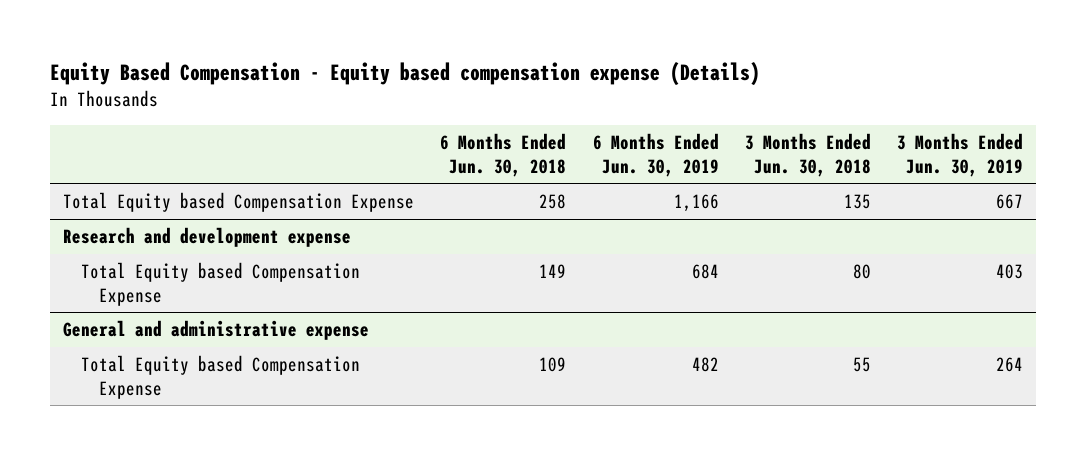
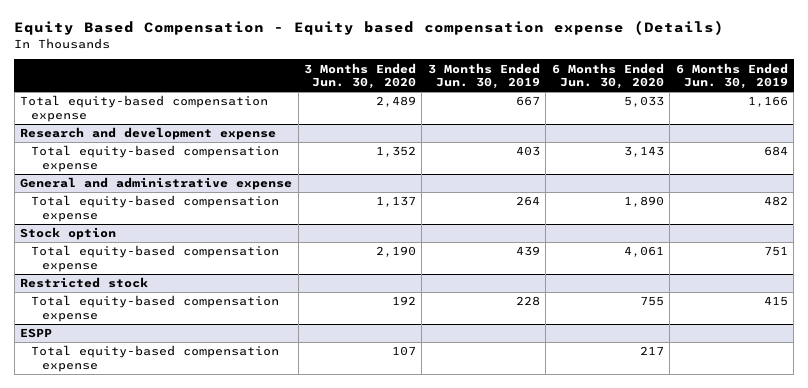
[440,132,567,177] 6 Months Ended Jun. 30, 2018 -> none
[744,132,871,177] 3 Months Ended Jun. 30, 2018 -> none
none -> [304,62,417,90] 3 Months Ended Jun. 30, 2020
none -> [551,62,664,90] 6 Months Ended Jun. 30, 2020
[63,191,415,212] Total Equity based Compensation Expense -> [20,95,269,122] Total equity-based compensation expense
[81,261,361,306] Total Equity based Compensation Expense -> [31,145,280,172] Total equity-based compensation expense
[81,354,361,399] Total Equity based Compensation Expense -> [31,195,280,222] Total equity-based compensation expense
none -> [20,227,117,241] Stock option
none -> [31,245,280,272] Total equity-based compensation expense
none -> [20,277,149,289] Restricted stock
none -> [31,295,280,322] Total equity-based compensation expense
none -> [20,328,53,339] ESPP
none -> [31,345,280,372] Total equity-based compensation expense

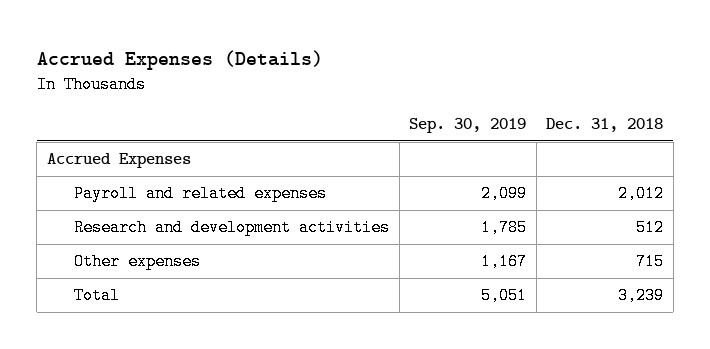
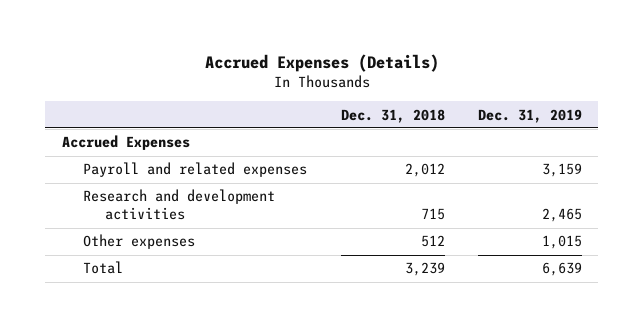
[409,118,527,134] Sep. 30, 2019 -> none
none -> [477,108,582,123] Dec. 31, 2019
[636,219,665,237] 512 -> [420,208,445,221] 715
[636,253,665,271] 715 -> [420,235,445,248] 512

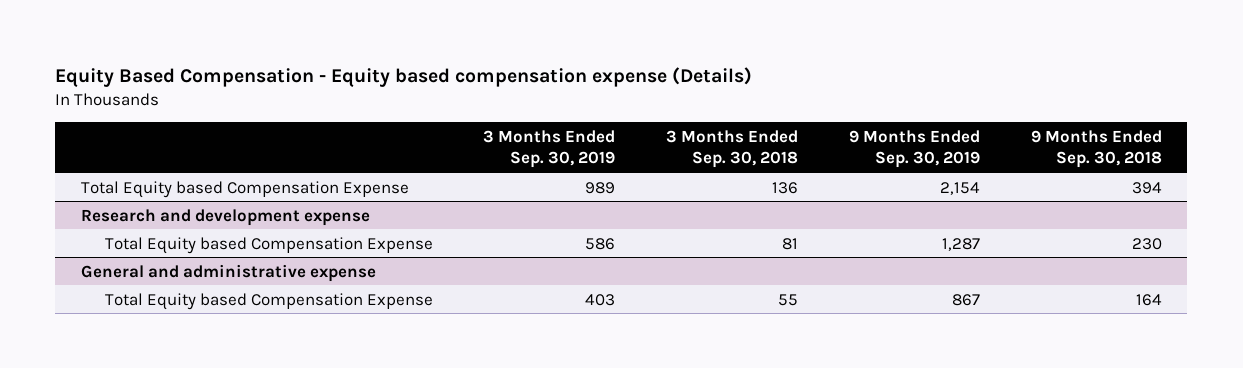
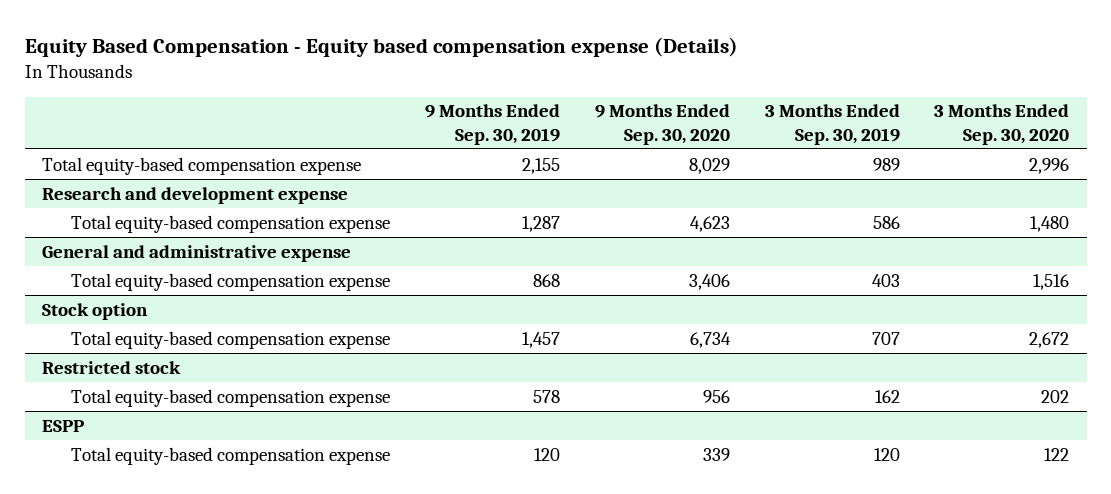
[666,129,799,169] 3 Months Ended Sep. 30, 2018 -> none
[1030,129,1162,169] 9 Months Ended Sep. 30, 2018 -> none
none -> [594,104,730,145] 9 Months Ended Sep. 30, 2020
none -> [934,104,1070,145] 3 Months Ended Sep. 30, 2020
[80,180,409,198] Total Equity based Compensation Expense -> [41,156,361,175] Total equity-based compensation expense
[940,181,981,195] 2,154 -> [521,157,560,174] 2,155
[104,236,433,254] Total Equity based Compensation Expense -> [70,214,390,233] Total equity-based compensation expense
[104,292,433,310] Total Equity based Compensation Expense -> [70,272,390,291] Total equity-based compensation expense
[952,293,981,306] 867 -> [532,273,560,287] 868
none -> [41,302,148,320] Stock option
none -> [70,330,390,349] Total equity-based compensation expense
none -> [41,360,181,374] Restricted stock
none -> [70,388,390,407] Total equity-based compensation expense
none -> [41,419,84,432] ESPP
none -> [70,446,390,465] Total equity-based compensation expense

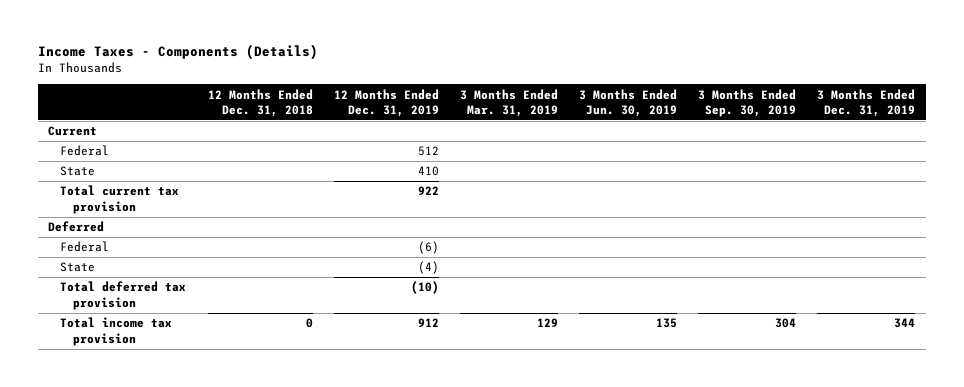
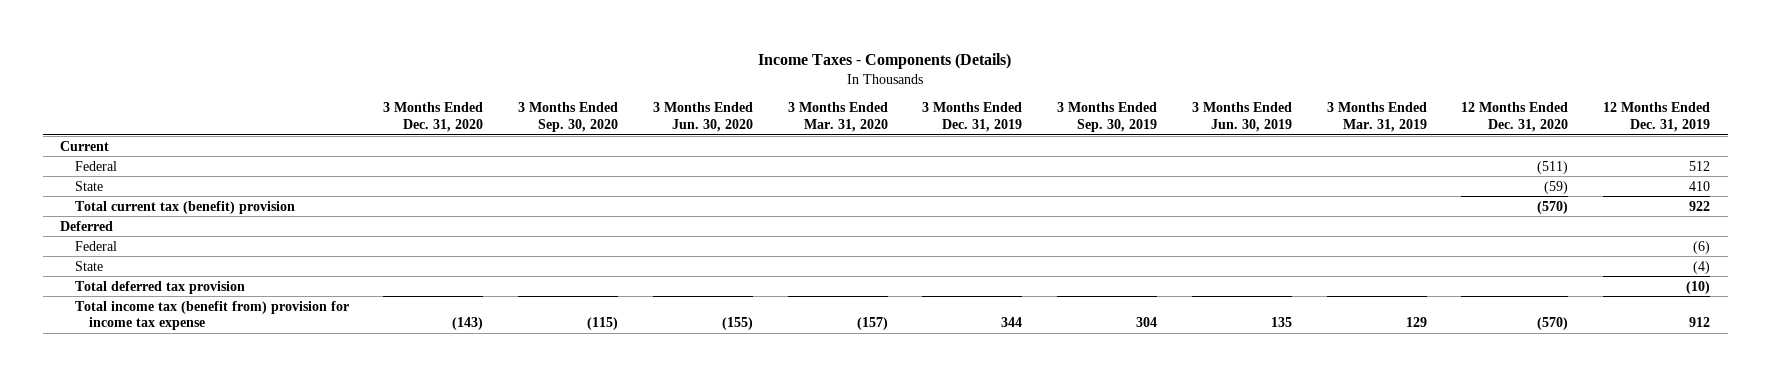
[207,88,313,117] 12 Months Ended Dec. 31, 2018 -> none
none -> [383,102,484,133] 3 Months Ended Dec. 31, 2020
none -> [518,102,619,133] 3 Months Ended Sep. 30, 2020
none -> [652,102,753,133] 3 Months Ended Jun. 30, 2020
none -> [787,102,888,133] 3 Months Ended Mar. 31, 2020
none -> [1461,102,1569,133] 12 Months Ended Dec. 31, 2020
[60,185,180,214] Total current tax provision -> [74,200,295,214] Total current tax (benefit) provision
[60,317,173,346] Total income tax provision -> [74,300,349,331] Total income tax (benefit from) provision for income tax expense

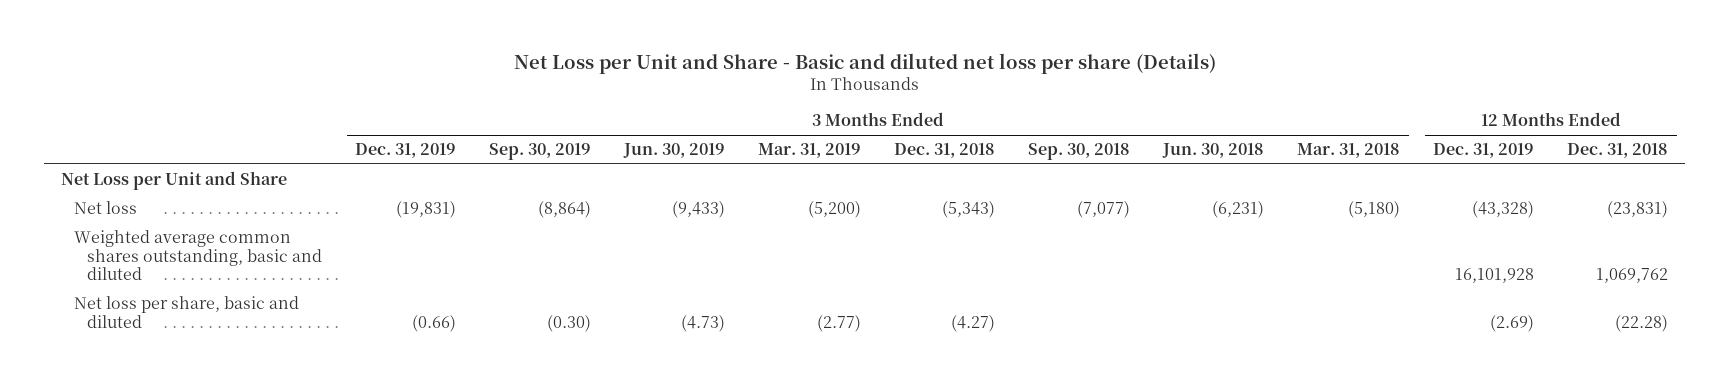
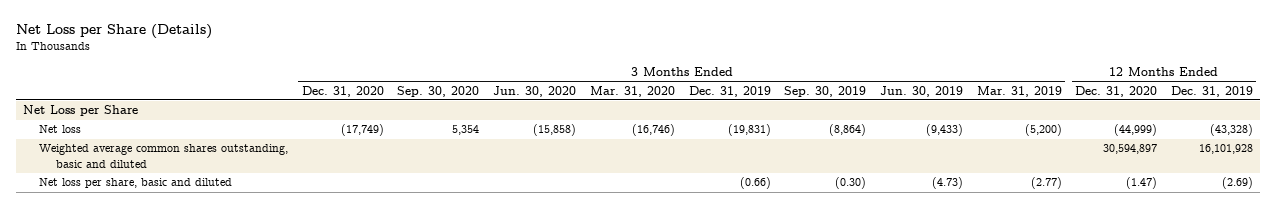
[513,52,1216,74] Net Loss per Unit and Share - Basic and diluted net loss per share (Details) -> [15,24,212,40] Net Loss per Share (Details)
[894,143,996,159] Dec. 31, 2018 -> none
[1028,143,1131,161] Sep. 30, 2018 -> none
[1162,143,1265,159] Jun. 30, 2018 -> none
[1297,143,1401,159] Mar. 31, 2018 -> none
[1567,143,1669,159] Dec. 31, 2018 -> none
none -> [301,85,384,97] Dec. 31, 2020
none -> [397,85,480,97] Sep. 30, 2020
none -> [493,85,577,97] Jun. 30, 2020
none -> [589,85,675,97] Mar. 31, 2020
none -> [1075,85,1158,97] Dec. 31, 2020
[60,171,287,191] Net Loss per Unit and Share -> [22,105,138,117] Net Loss per Share

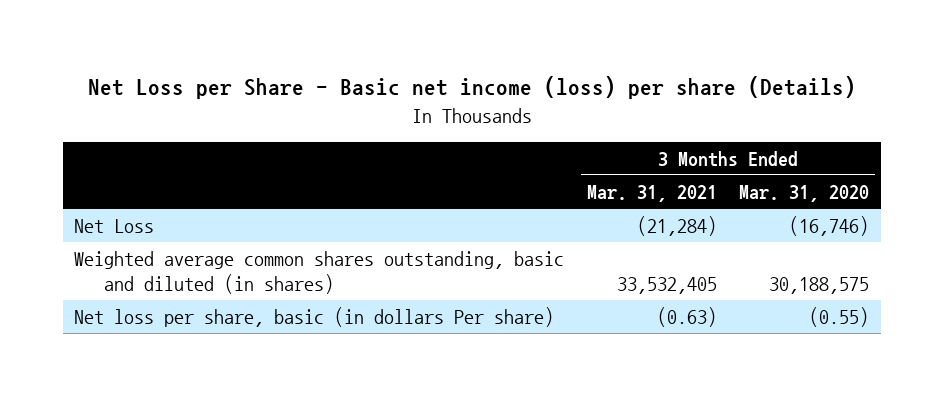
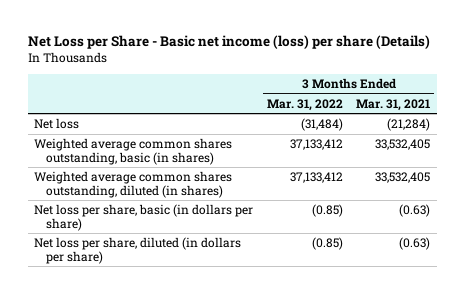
[739,184,870,202] Mar. 31, 2020 -> none
none -> [266,98,343,111] Mar. 31, 2022
[74,219,155,234] Net Loss -> [34,118,80,130] Net loss
[74,251,565,294] Weighted average common shares outstanding, basic and diluted (in shares) -> [34,138,233,165] Weighted average common shares outstanding, basic (in shares)
none -> [34,171,233,198] Weighted average common shares outstanding, diluted (in shares)
[74,307,555,328] Net loss per share, basic (in dollars Per share) -> [34,204,254,231] Net loss per share, basic (in dollars per share)
none -> [34,237,242,264] Net loss per share, diluted (in dollars per share)

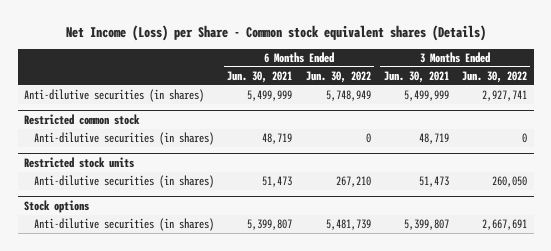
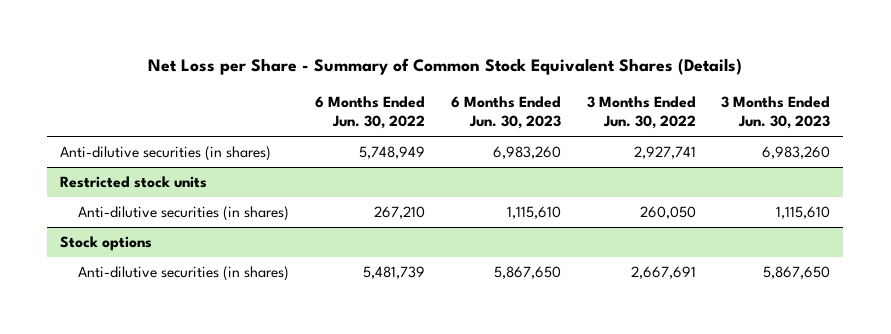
[65,24,486,41] Net Income (Loss) per Share - Common stock equivalent shares (Details) -> [148,58,743,76] Net Loss per Share - Summary of Common Stock Equivalent Shares (Details)
[227,70,293,83] Jun. 30, 2021 -> none
[383,70,449,83] Jun. 30, 2021 -> none
none -> [450,95,561,130] 6 Months Ended Jun. 30, 2023
none -> [721,95,831,130] 3 Months Ended Jun. 30, 2023
[24,114,141,126] Restricted common stock -> none
[34,132,215,146] Anti-dilutive securities (in shares) -> none

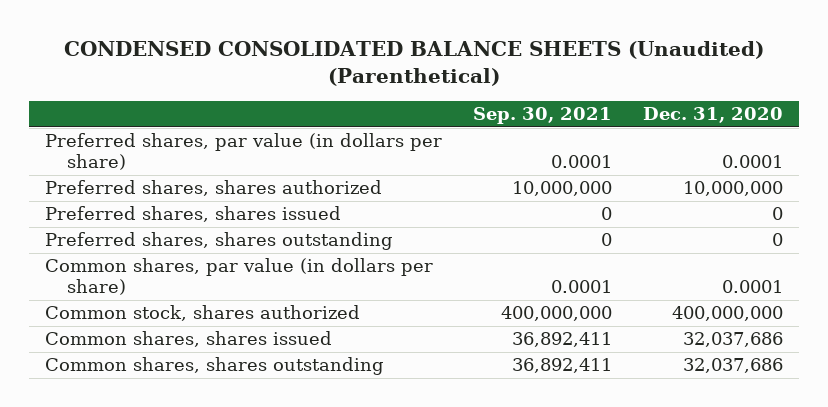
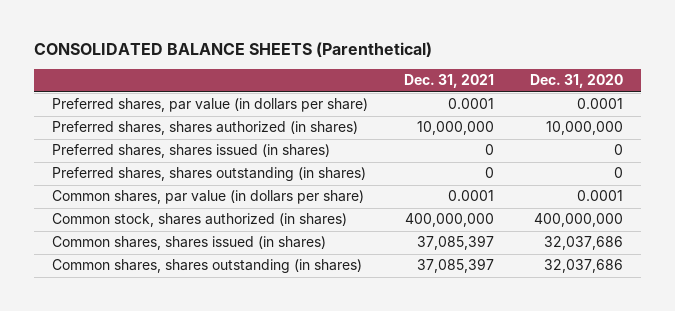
[64,41,765,87] CONDENSED CONSOLIDATED BALANCE SHEETS (Unaudited) (Parenthetical) -> [33,42,432,58] CONSOLIDATED BALANCE SHEETS (Parenthetical)
[473,107,613,125] Sep. 30, 2021 -> none
none -> [403,74,494,89] Dec. 31, 2021
[44,180,382,197] Preferred shares, shares authorized -> [51,121,358,136] Preferred shares, shares authorized (in shares)
[44,206,341,223] Preferred shares, shares issued -> [51,144,330,159] Preferred shares, shares issued (in shares)
[44,232,393,251] Preferred shares, shares outstanding -> [51,167,366,182] Preferred shares, shares outstanding (in shares)
[44,305,360,322] Common stock, shares authorized -> [51,213,347,228] Common stock, shares authorized (in shares)
[44,331,332,348] Common shares, shares issued -> [51,236,326,251] Common shares, shares issued (in shares)
[44,357,384,376] Common shares, shares outstanding -> [51,259,362,274] Common shares, shares outstanding (in shares)

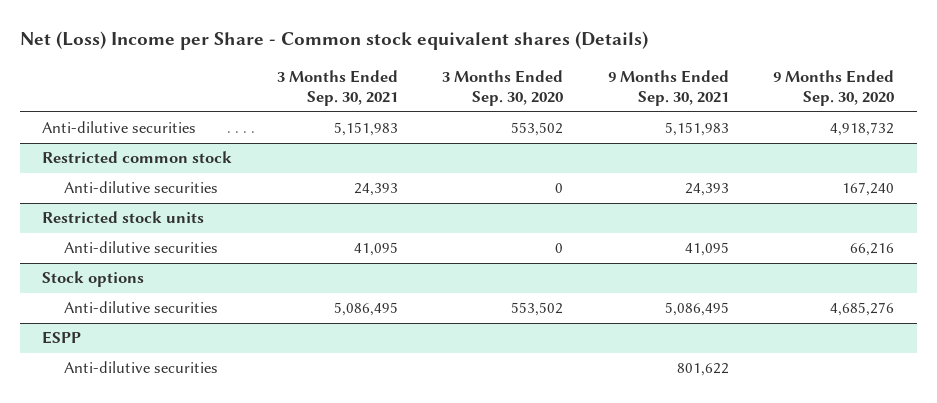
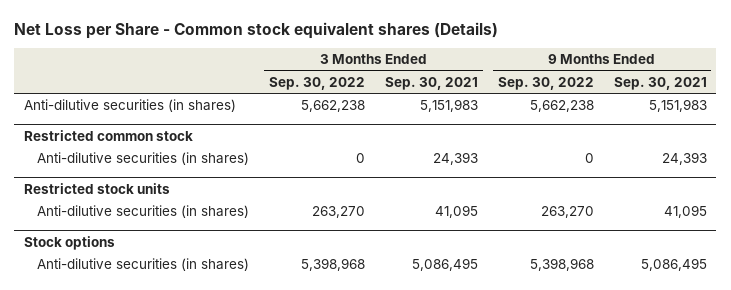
[20,31,649,51] Net (Loss) Income per Share - Common stock equivalent shares (Details) -> [14,22,499,40] Net Loss per Share - Common stock equivalent shares (Details)
[442,70,564,107] 3 Months Ended Sep. 30, 2020 -> none
[773,70,895,107] 9 Months Ended Sep. 30, 2020 -> none
none -> [269,76,366,90] Sep. 30, 2022
none -> [497,76,594,90] Sep. 30, 2022
[42,121,197,134] Anti-dilutive securities -> [24,99,237,113] Anti-dilutive securities (in shares)
[64,181,219,194] Anti-dilutive securities -> [37,152,250,166] Anti-dilutive securities (in shares)
[64,241,219,254] Anti-dilutive securities -> [37,205,250,219] Anti-dilutive securities (in shares)
[42,331,82,345] ESPP -> none
[64,361,219,374] Anti-dilutive securities -> none
[64,301,219,314] Anti-dilutive securities -> [37,258,250,272] Anti-dilutive securities (in shares)

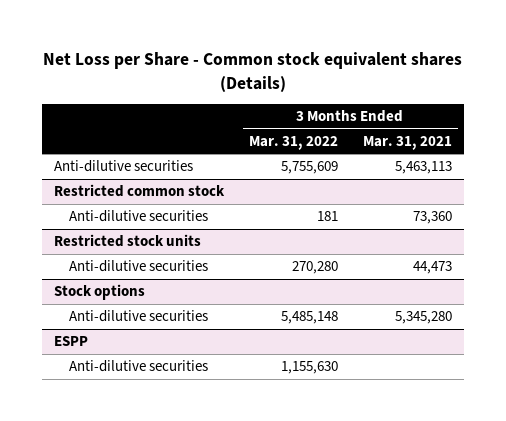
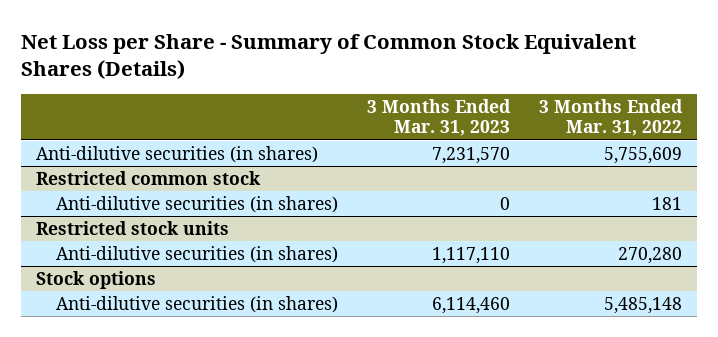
[42,52,462,92] Net Loss per Share - Common stock equivalent shares (Details) -> [21,33,637,80] Net Loss per Share - Summary of Common Stock Equivalent Shares (Details)
[362,135,452,150] Mar. 31, 2021 -> none
none -> [367,98,512,137] 3 Months Ended Mar. 31, 2023
[54,160,194,173] Anti-dilutive securities -> [35,146,318,164] Anti-dilutive securities (in shares)
[69,210,209,223] Anti-dilutive securities -> [55,196,338,214] Anti-dilutive securities (in shares)
[69,260,209,273] Anti-dilutive securities -> [55,246,338,264] Anti-dilutive securities (in shares)
[54,336,89,347] ESPP -> none
[69,360,209,373] Anti-dilutive securities -> none
[69,310,209,323] Anti-dilutive securities -> [55,296,338,314] Anti-dilutive securities (in shares)

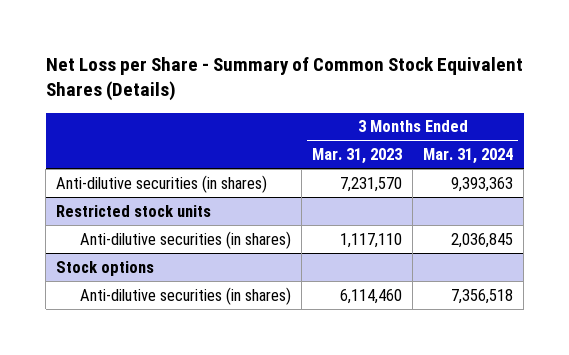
[539,98,684,137] 3 Months Ended Mar. 31, 2022 -> none
none -> [423,148,514,165] Mar. 31, 2024
[35,171,261,186] Restricted common stock -> none
[55,196,338,214] Anti-dilutive securities (in shares) -> none

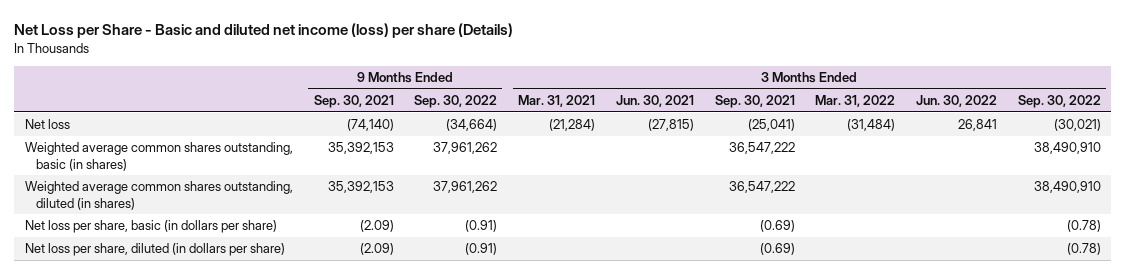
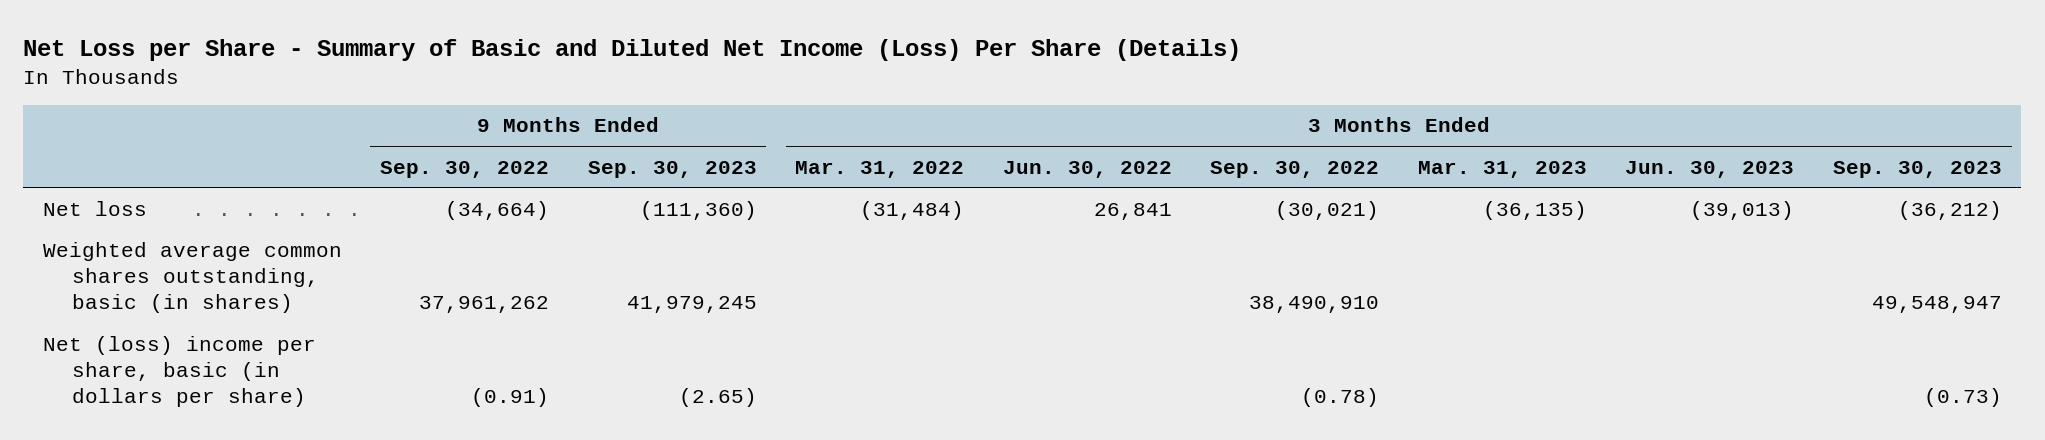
[14,22,514,38] Net Loss per Share - Basic and diluted net income (loss) per share (Details) -> [23,38,1242,61] Net Loss per Share - Summary of Basic and Diluted Net Income (Loss) Per Share (Details)
[313,95,394,109] Sep. 30, 2021 -> none
[518,95,596,108] Mar. 31, 2021 -> none
[615,95,694,108] Jun. 30, 2021 -> none
[714,95,795,109] Sep. 30, 2021 -> none
none -> [587,160,757,178] Sep. 30, 2023
none -> [1417,160,1587,178] Mar. 31, 2023
none -> [1625,160,1795,178] Jun. 30, 2023
none -> [1833,160,2003,178] Sep. 30, 2023
[24,181,293,210] Weighted average common shares outstanding, diluted (in shares) -> none
[24,243,285,257] Net loss per share, diluted (in dollars per share) -> none
[24,220,277,234] Net loss per share, basic (in dollars per share) -> [42,335,316,407] Net (loss) income per share, basic (in dollars per share)

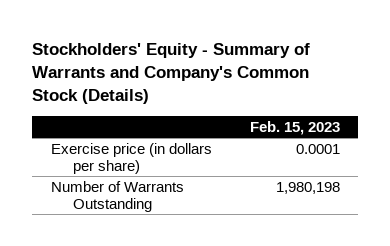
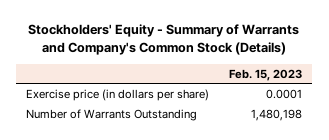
[275,181,340,194] 1,980,198 -> [251,109,303,122] 1,480,198

